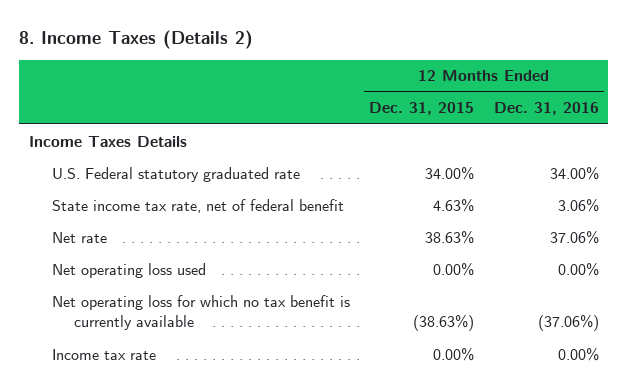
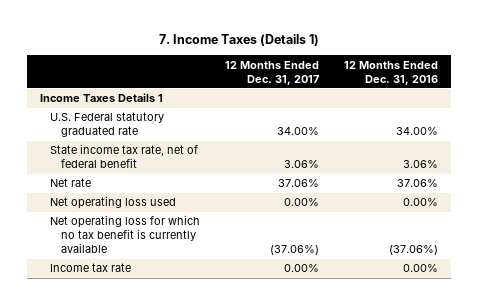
[19,29,254,49] 8. Income Taxes (Details 2) -> [158,34,319,47] 7. Income Taxes (Details 1)
[369,102,475,116] Dec. 31, 2015 -> none
none -> [225,60,320,85] 12 Months Ended Dec. 31, 2017
[29,135,188,147] Income Taxes Details -> [39,93,163,103] Income Taxes Details 1

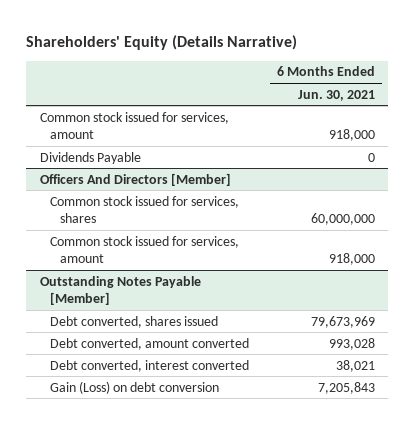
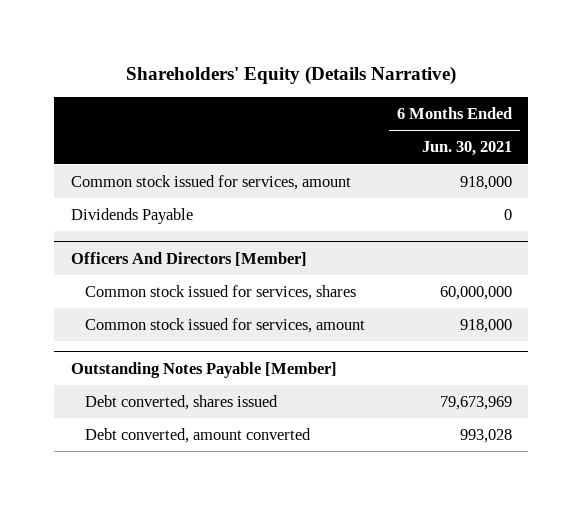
[50,359,250,372] Debt converted, interest converted -> none
[50,380,220,394] Gain (Loss) on debt conversion -> none

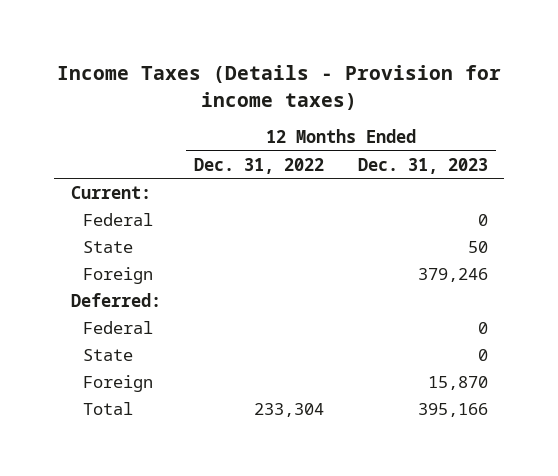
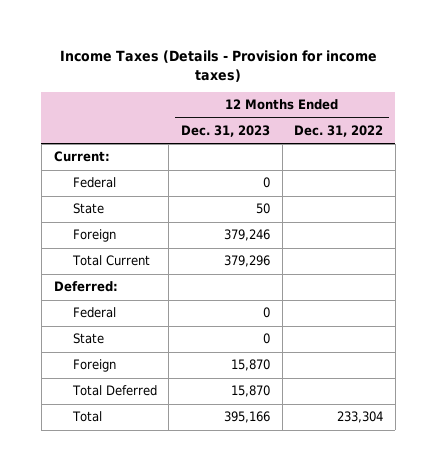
none -> [71,255,150,267] Total Current
none -> [71,385,157,397] Total Deferred

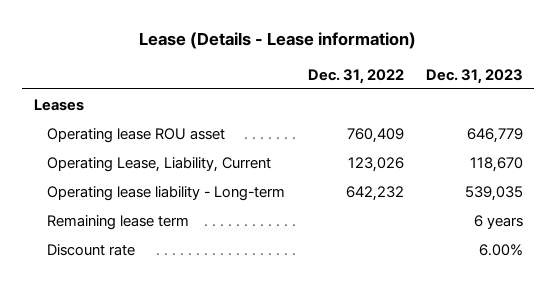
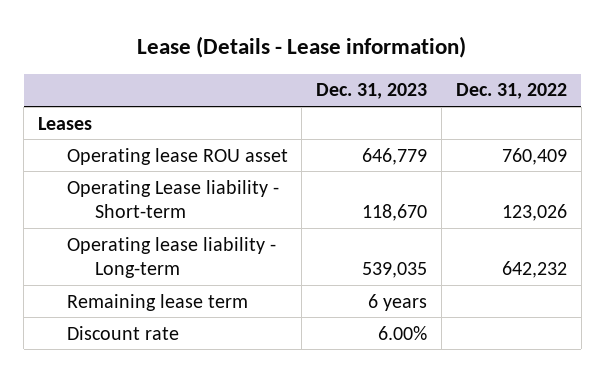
[47,156,272,172] Operating Lease, Liability, Current -> [66,179,279,218] Operating Lease liability - Short-term

